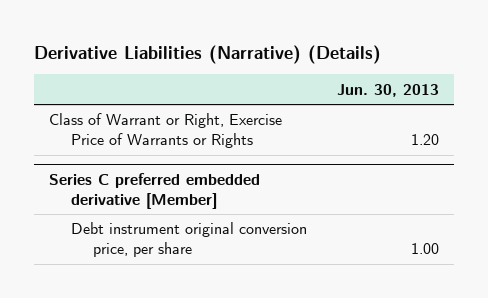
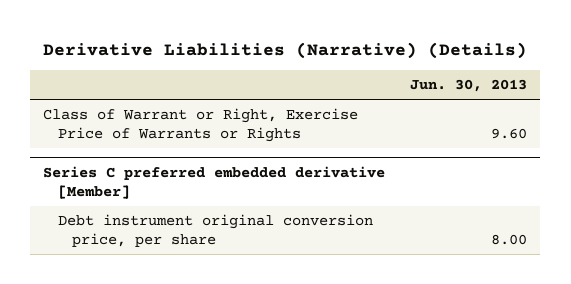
[411,134,440,146] 1.20 -> [491,128,528,140] 9.60
[411,243,440,255] 1.00 -> [491,234,528,246] 8.00

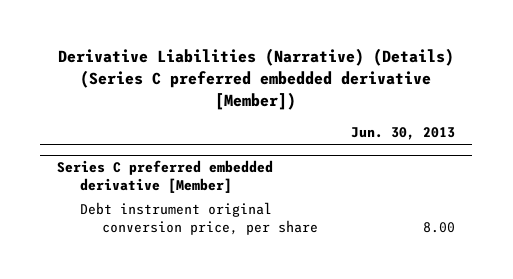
[43,41,528,59] Derivative Liabilities (Narrative) (Details) -> [58,48,455,111] Derivative Liabilities (Narrative) (Details) (Series C preferred embedded derivative [Member])
[43,107,359,143] Class of Warrant or Right, Exercise Price of Warrants or Rights -> none

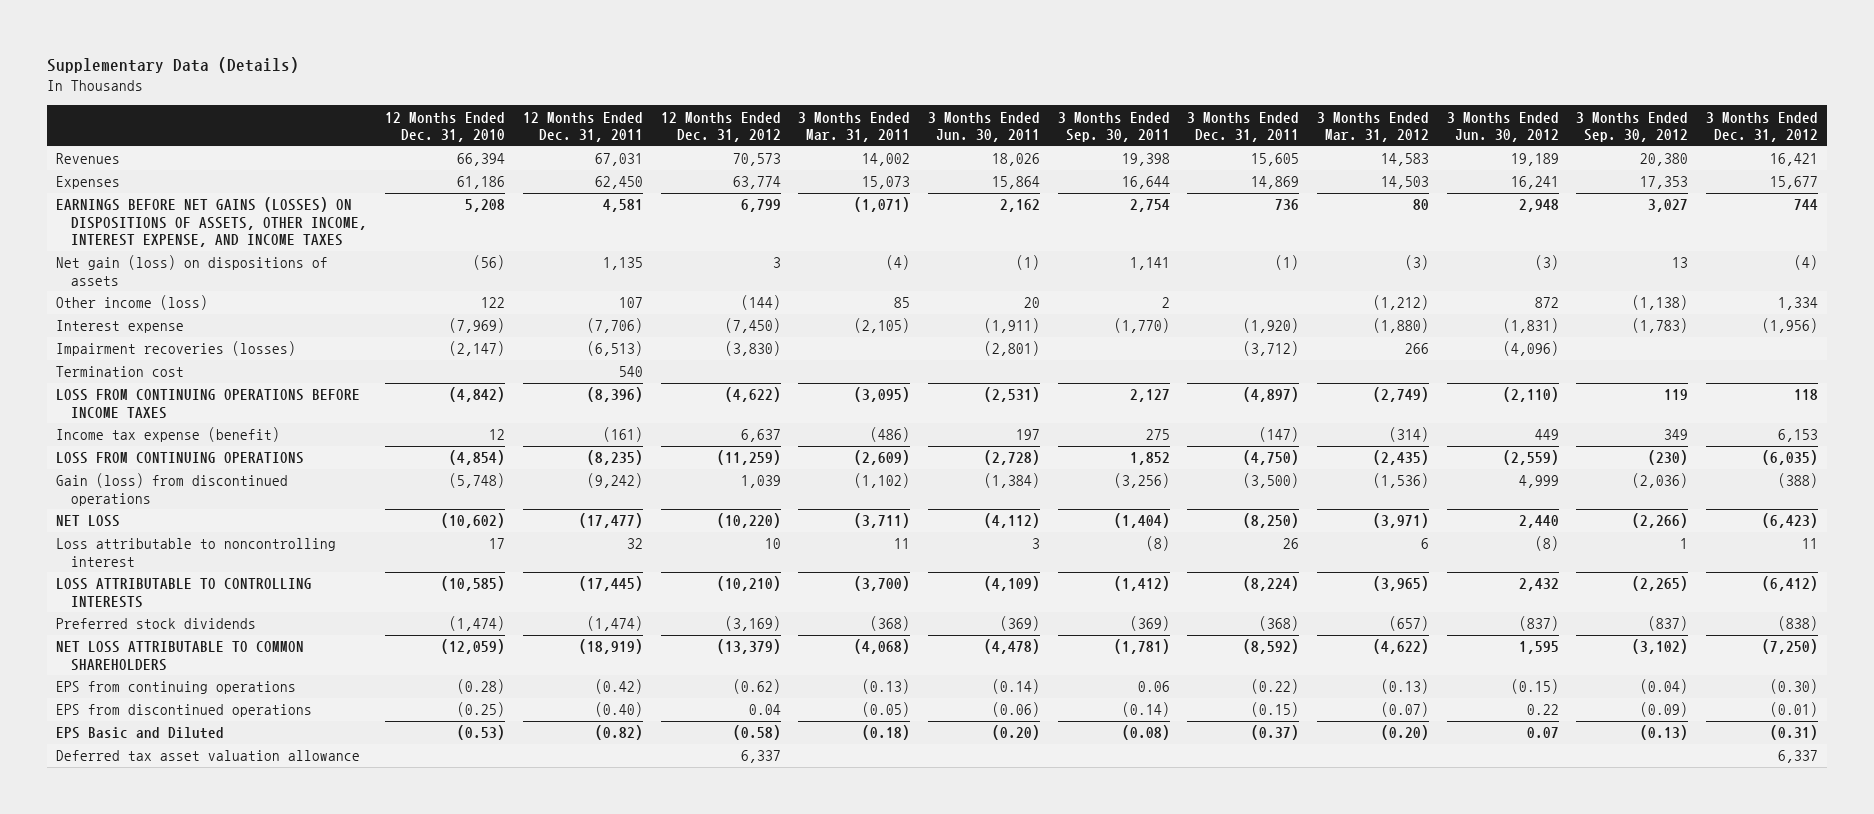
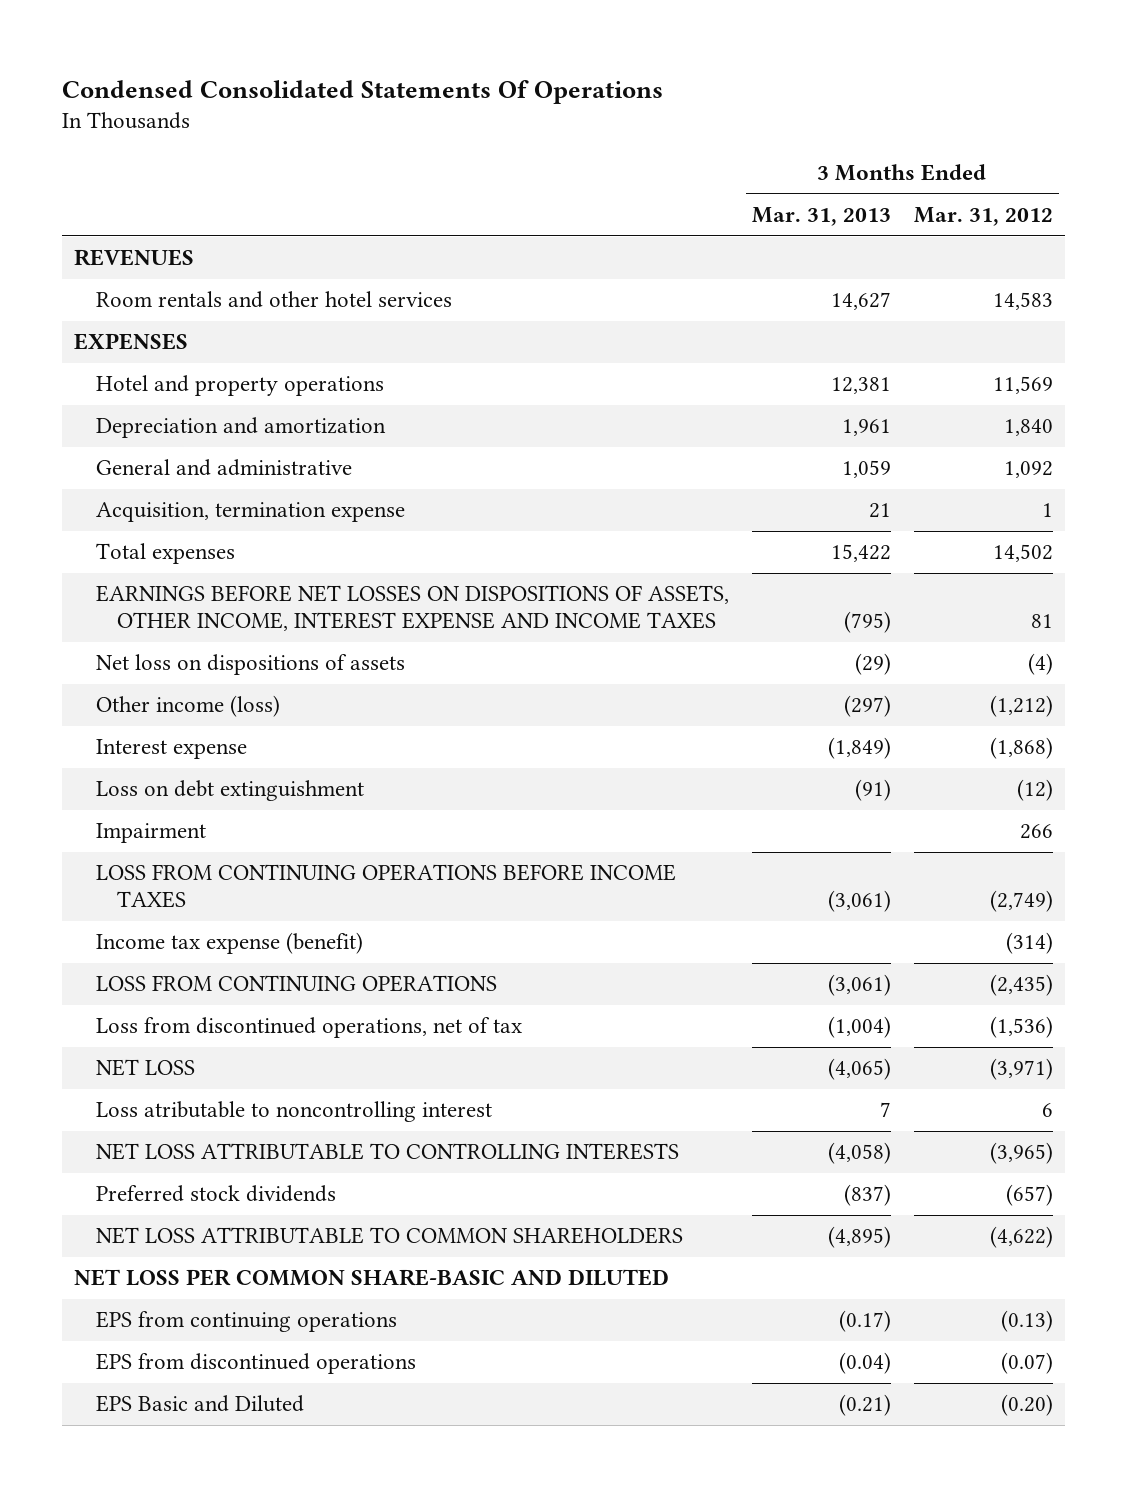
[46,57,299,74] Supplementary Data (Details) -> [62,79,664,104] Condensed Consolidated Statements Of Operations
[385,111,506,143] 12 Months Ended Dec. 31, 2010 -> none
[522,111,643,143] 12 Months Ended Dec. 31, 2011 -> none
[660,111,781,143] 12 Months Ended Dec. 31, 2012 -> none
[798,111,911,143] 3 Months Ended Mar. 31, 2011 -> none
[927,111,1040,143] 3 Months Ended Jun. 30, 2011 -> none
[1057,111,1170,143] 3 Months Ended Sep. 30, 2011 -> none
[1187,111,1300,143] 3 Months Ended Dec. 31, 2011 -> none
[1446,111,1559,143] 3 Months Ended Jun. 30, 2012 -> none
[1576,111,1689,143] 3 Months Ended Sep. 30, 2012 -> none
[1706,111,1819,143] 3 Months Ended Dec. 31, 2012 -> none
none -> [751,206,891,226] Mar. 31, 2013
none -> [73,249,194,267] REVENUES
[55,153,120,165] Revenues -> [95,291,452,309] Room rentals and other hotel services
none -> [73,333,188,351] EXPENSES
none -> [95,375,384,397] Hotel and property operations
none -> [95,417,386,439] Depreciation and amortization
none -> [95,459,352,477] General and administrative
none -> [95,502,405,523] Acquisition, termination expense
[55,176,120,190] Expenses -> [95,543,235,565] Total expenses
[1380,176,1429,190] 14,503 -> [993,544,1054,563] 14,502
[55,197,368,248] EARNINGS BEFORE NET GAINS (LOSSES) ON DISPOSITIONS OF ASSETS, OTHER INCOME, INTEREST EXPENSE, AND INCOME TAXES -> [95,585,729,632] EARNINGS BEFORE NET LOSSES ON DISPOSITIONS OF ASSETS, OTHER INCOME, INTEREST EXPENSE AND INCOME TAXES
[1412,199,1429,211] 80 -> [1031,614,1054,629] 81
[55,255,328,286] Net gain (loss) on dispositions of assets -> [95,654,405,676] Net loss on dispositions of assets
[1404,255,1429,271] (3) -> [1028,653,1054,676] (4)
[55,366,184,378] Termination cost -> none
[1372,318,1429,334] (1,880) -> [990,737,1054,760] (1,868)
none -> [95,780,364,802] Loss on debt extinguishment
[55,341,296,357] Impairment recoveries (losses) -> [95,823,206,844] Impairment
[55,473,288,506] Gain (loss) from discontinued operations -> [95,1017,522,1039] Loss from discontinued operations, net of tax
[55,538,336,567] Loss attributable to noncontrolling interest -> [95,1101,492,1123] Loss atributable to noncontrolling interest
[55,578,312,608] LOSS ATTRIBUTABLE TO CONTROLLING INTERESTS -> [95,1143,679,1161] NET LOSS ATTRIBUTABLE TO CONTROLLING INTERESTS
none -> [73,1269,669,1287] NET LOSS PER COMMON SHARE-BASIC AND DILUTED
[55,750,360,762] Deferred tax asset valuation allowance -> none

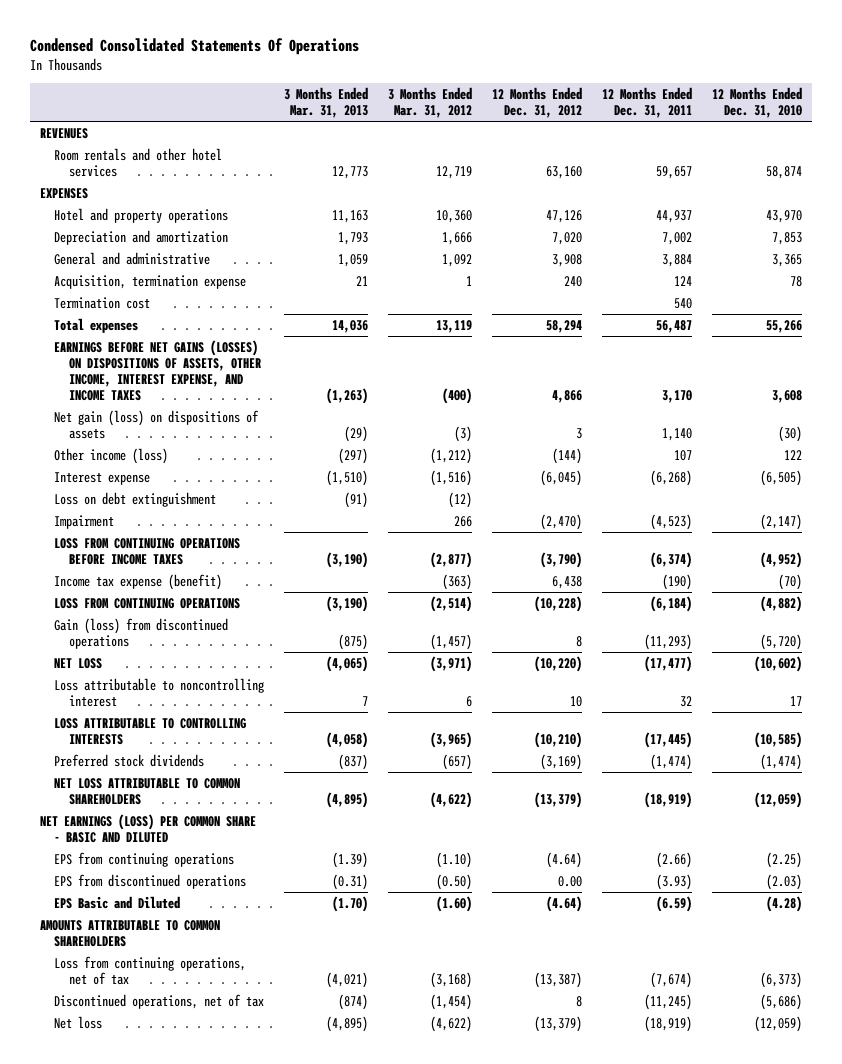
none -> [492,87,583,119] 12 Months Ended Dec. 31, 2012
none -> [602,87,693,119] 12 Months Ended Dec. 31, 2011
none -> [712,87,803,119] 12 Months Ended Dec. 31, 2010
[830,292,891,311] 14,627 -> [332,165,369,179] 12,773
[993,292,1054,311] 14,583 -> [436,165,473,179] 12,719
[830,377,891,395] 12,381 -> [332,209,369,223] 11,163
[993,376,1054,395] 11,569 -> [436,209,473,223] 10,360
[841,419,891,437] 1,961 -> [338,231,369,245] 1,793
[1004,419,1054,437] 1,840 -> [442,231,473,245] 1,666
none -> [54,296,151,309] Termination cost
[830,544,891,563] 15,422 -> [332,319,369,333] 14,036
[993,544,1054,563] 14,502 -> [436,319,473,333] 13,119
[95,585,729,632] EARNINGS BEFORE NET LOSSES ON DISPOSITIONS OF ASSETS, OTHER INCOME, INTEREST EXPENSE AND INCOME TAXES -> [54,339,261,402] EARNINGS BEFORE NET GAINS (LOSSES) ON DISPOSITIONS OF ASSETS, OTHER INCOME, INTEREST EXPENSE, AND INCOME TAXES
[843,611,891,634] (795) -> [326,388,369,405] (1,263)
[1031,614,1054,629] 81 -> [442,388,473,405] (400)
[95,654,405,676] Net loss on dispositions of assets -> [54,409,260,439] Net gain (loss) on dispositions of assets
[1028,653,1054,676] (4) -> [454,425,473,442] (3)
[827,737,891,760] (1,849) -> [326,469,369,486] (1,510)
[990,737,1054,760] (1,868) -> [430,469,473,486] (1,516)
[827,890,891,913] (3,061) -> [326,551,369,568] (3,190)
[990,890,1054,913] (2,749) -> [430,551,473,568] (2,877)
[1006,932,1054,955] (314) -> [442,573,473,590] (363)
[827,974,891,997] (3,061) -> [326,595,369,612] (3,190)
[990,974,1054,997] (2,435) -> [430,595,473,612] (2,514)
[95,1017,522,1039] Loss from discontinued operations, net of tax -> [54,617,229,649] Gain (loss) from discontinued operations
[827,1016,891,1039] (1,004) -> [338,633,369,650] (875)
[990,1016,1054,1039] (1,536) -> [430,633,473,650] (1,457)
[95,1101,492,1123] Loss atributable to noncontrolling interest -> [54,677,265,707] Loss attributable to noncontrolling interest
[95,1143,679,1161] NET LOSS ATTRIBUTABLE TO CONTROLLING INTERESTS -> [54,717,247,745] LOSS ATTRIBUTABLE TO CONTROLLING INTERESTS
[73,1269,669,1287] NET LOSS PER COMMON SHARE-BASIC AND DILUTED -> [39,813,256,843] NET EARNINGS (LOSS) PER COMMON SHARE - BASIC AND DILUTED
[838,1310,891,1333] (0.17) -> [332,851,369,868] (1.39)
[1001,1310,1054,1333] (0.13) -> [436,851,473,868] (1.10)
[838,1352,891,1375] (0.04) -> [332,873,369,890] (0.31)
[1001,1352,1054,1375] (0.07) -> [436,873,473,890] (0.50)
[838,1394,891,1417] (0.21) -> [332,895,369,912] (1.70)
[1001,1394,1054,1417] (0.20) -> [436,895,473,912] (1.60)
none -> [39,919,220,947] AMOUNTS ATTRIBUTABLE TO COMMON SHAREHOLDERS
none -> [54,955,247,985] Loss from continuing operations, net of tax
none -> [54,993,265,1009] Discontinued operations, net of tax
none -> [54,1015,103,1029] Net loss

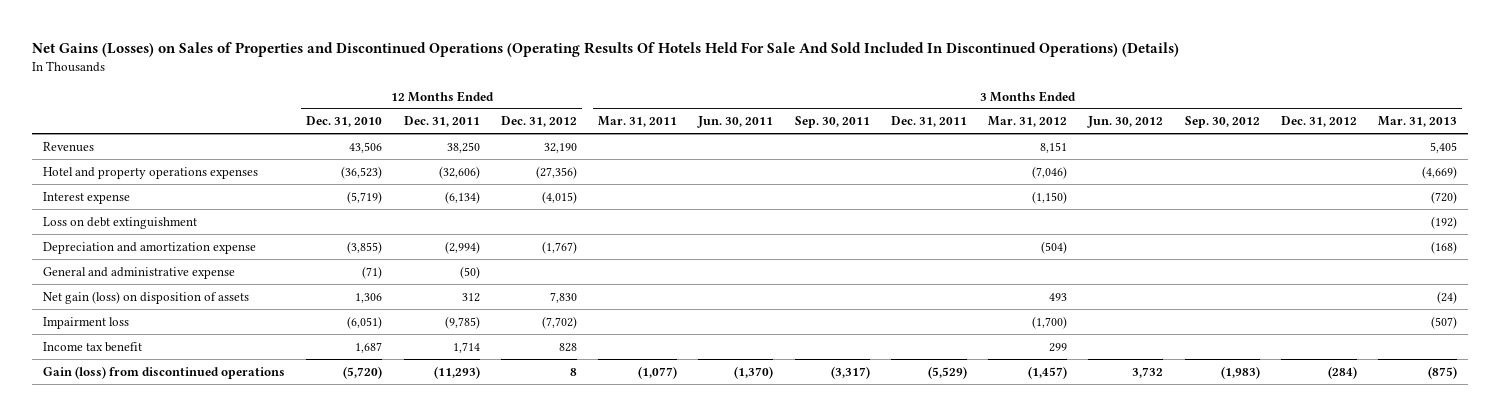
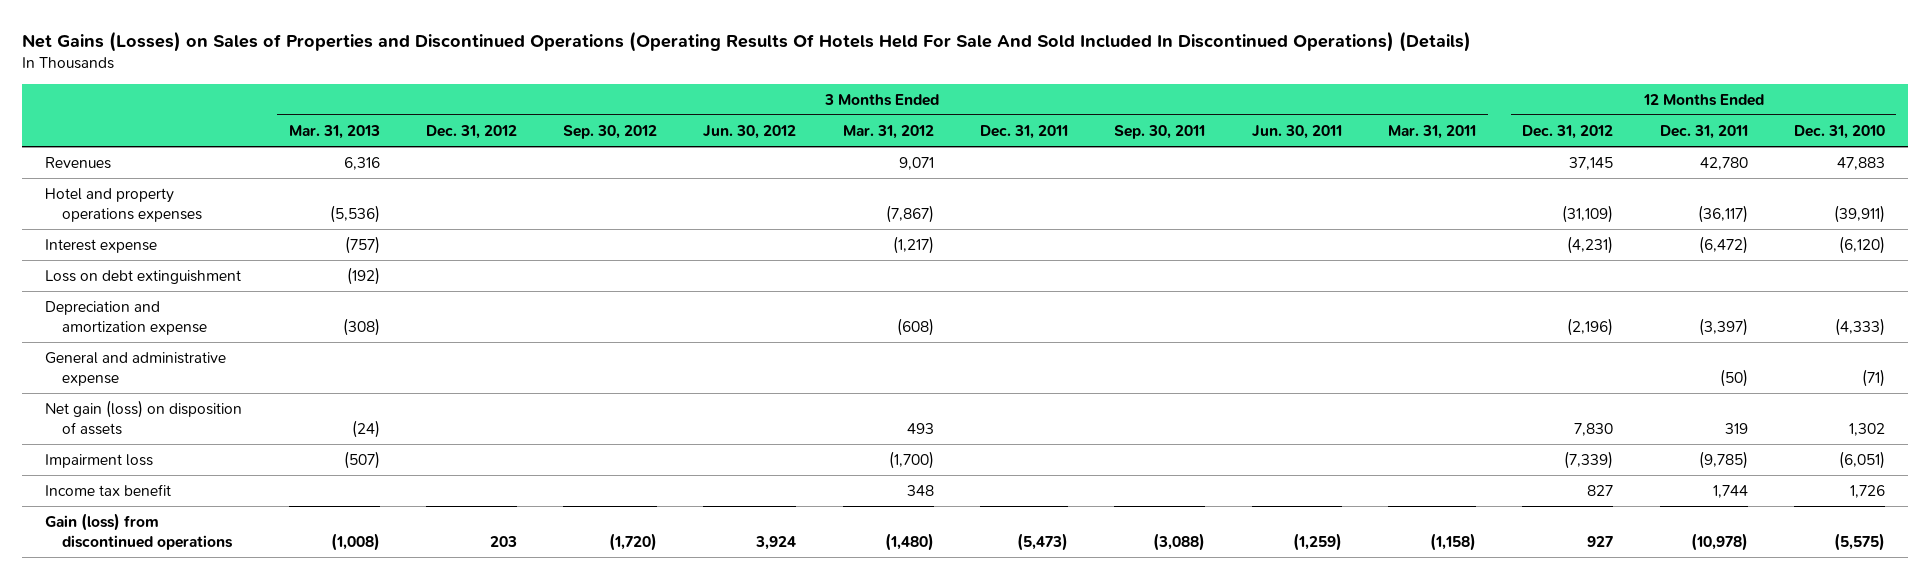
[349,141,383,153] 43,506 -> [1836,157,1885,171] 47,883
[446,141,480,153] 38,250 -> [1699,157,1748,171] 42,780
[543,142,577,153] 32,190 -> [1569,157,1614,171] 37,145
[1040,141,1068,153] 8,151 -> [898,157,934,171] 9,071
[1430,141,1458,153] 5,405 -> [343,157,380,171] 6,316
[341,165,383,179] (36,523) -> [1833,204,1885,223] (39,911)
[438,165,480,179] (32,606) -> [1697,204,1748,223] (36,117)
[535,165,577,179] (27,356) -> [1562,204,1614,223] (31,109)
[1032,165,1068,179] (7,046) -> [885,204,934,223] (7,867)
[1422,165,1458,179] (4,669) -> [329,204,380,223] (5,536)
[347,190,383,204] (5,719) -> [1838,236,1885,255] (6,120)
[444,190,480,204] (6,134) -> [1698,236,1748,255] (6,472)
[541,190,577,204] (4,015) -> [1567,236,1614,255] (4,231)
[1032,190,1068,204] (1,150) -> [892,236,934,255] (1,217)
[1431,190,1458,204] (720) -> [344,236,380,255] (757)
[347,240,383,254] (3,855) -> [1834,317,1885,336] (4,333)
[444,240,480,254] (2,994) -> [1698,317,1748,336] (3,397)
[541,240,577,254] (1,767) -> [1567,317,1614,336] (2,196)
[1041,240,1068,254] (504) -> [896,317,934,336] (608)
[1431,240,1458,254] (168) -> [342,317,380,336] (308)
[355,292,383,303] 1,306 -> [1848,422,1885,436] 1,302
[461,292,480,302] 312 -> [1724,422,1748,434] 319
[541,315,577,329] (7,702) -> [1564,451,1614,470] (7,339)
[355,341,383,353] 1,687 -> [1849,485,1885,499] 1,726
[452,341,480,353] 1,714 -> [1712,485,1748,499] 1,744
[558,342,577,352] 828 -> [1587,485,1614,497] 827
[1049,342,1068,352] 299 -> [906,485,934,497] 348
[343,365,383,379] (5,720) -> [1833,532,1885,551] (5,575)
[433,365,480,379] (11,293) -> [1690,532,1748,551] (10,978)
[569,367,577,376] 8 -> [1587,535,1614,547] 927
[638,365,678,379] (1,077) -> [1429,532,1476,551] (1,158)
[734,365,774,379] (1,370) -> [1292,532,1342,551] (1,259)
[830,365,870,379] (3,317) -> [1153,532,1206,551] (3,088)
[927,365,967,379] (5,529) -> [1017,532,1069,551] (5,473)
[1028,365,1068,379] (1,457) -> [884,532,934,551] (1,480)
[1132,366,1164,378] 3,732 -> [755,535,797,550] 3,924
[1220,365,1260,379] (1,983) -> [609,532,658,551] (1,720)
[1327,365,1357,379] (284) -> [489,535,517,547] 203
[1428,365,1458,379] (875) -> [330,532,380,551] (1,008)

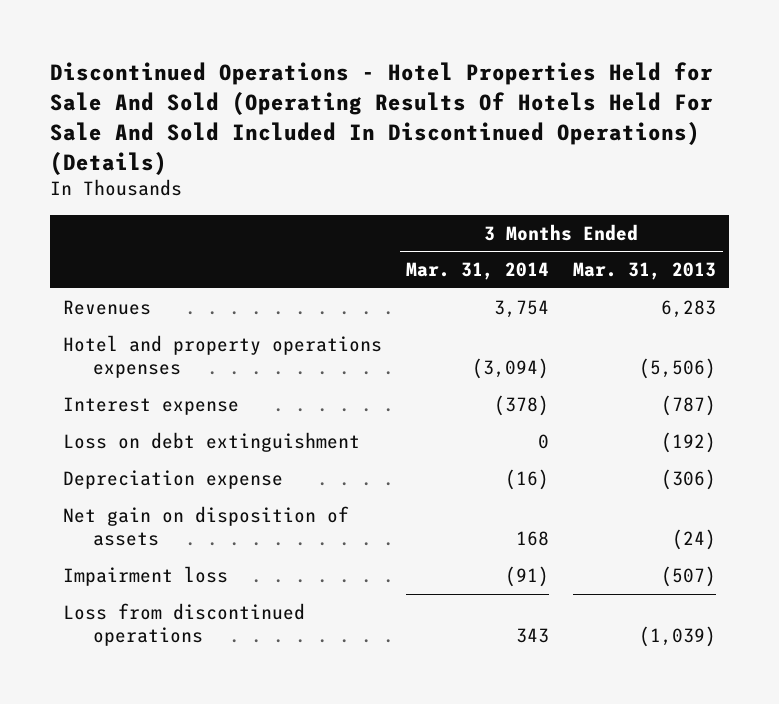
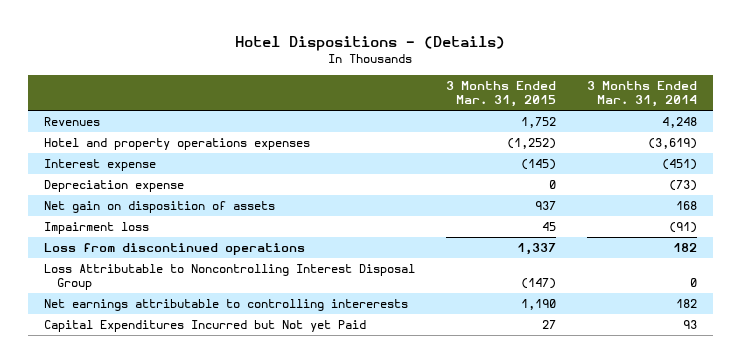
[50,62,714,175] Discontinued Operations - Hotel Properties Held for Sale And Sold (Operating Results Of Hotels Held For Sale And Sold Included In Discontinued Operations) (Details) -> [235,35,506,51] Hotel Dispositions - (Details)
[573,262,717,281] Mar. 31, 2013 -> none
none -> [445,80,556,108] 3 Months Ended Mar. 31, 2015
[62,431,360,452] Loss on debt extinguishment -> none
[494,299,550,318] 3,754 -> [662,116,698,128] 4,248
[472,358,550,380] (3,094) -> [648,137,698,149] (3,619)
[494,394,550,416] (378) -> [662,158,698,170] (451)
[505,468,550,490] (16) -> [669,179,698,191] (73)
[516,628,550,644] 343 -> [673,242,698,252] 182
none -> [43,263,415,291] Loss Attributable to Noncontrolling Interest Disposal Group
none -> [43,298,408,311] Net earnings attributable to controlling intererests
none -> [43,319,366,332] Capital Expenditures Incurred but Not yet Paid

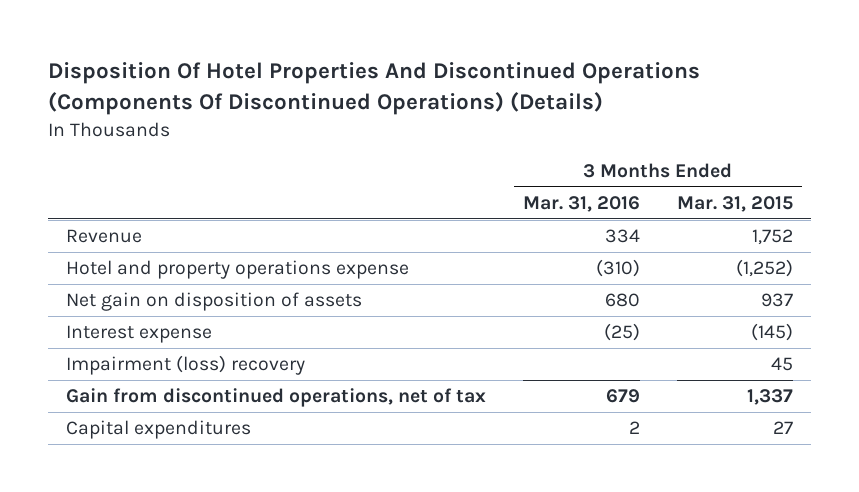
[235,35,506,51] Hotel Dispositions - (Details) -> [47,62,700,115] Disposition Of Hotel Properties And Discontinued Operations (Components Of Discontinued Operations) (Details)
[587,80,698,108] 3 Months Ended Mar. 31, 2014 -> none
none -> [523,196,641,213] Mar. 31, 2016
[43,179,184,192] Depreciation expense -> none
[43,116,100,126] Revenues -> [66,229,143,244] Revenue
[43,137,310,150] Hotel and property operations expenses -> [66,260,410,280] Hotel and property operations expense
[43,263,415,291] Loss Attributable to Noncontrolling Interest Disposal Group -> none
[43,298,408,311] Net earnings attributable to controlling intererests -> none
[43,158,156,171] Interest expense -> [66,325,213,344] Interest expense
[43,221,149,234] Impairment loss -> [66,355,306,376] Impairment (loss) recovery
[43,242,305,255] Loss from discontinued operations -> [66,388,487,408] Gain from discontinued operations, net of tax
[43,319,366,332] Capital Expenditures Incurred but Not yet Paid -> [66,420,252,440] Capital expenditures

